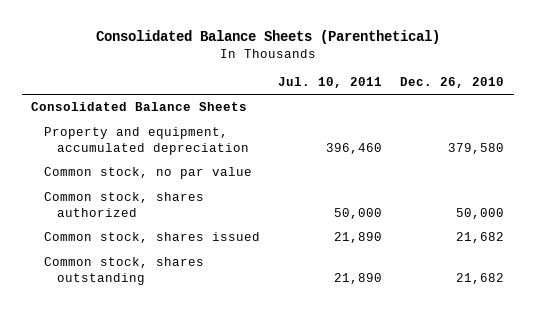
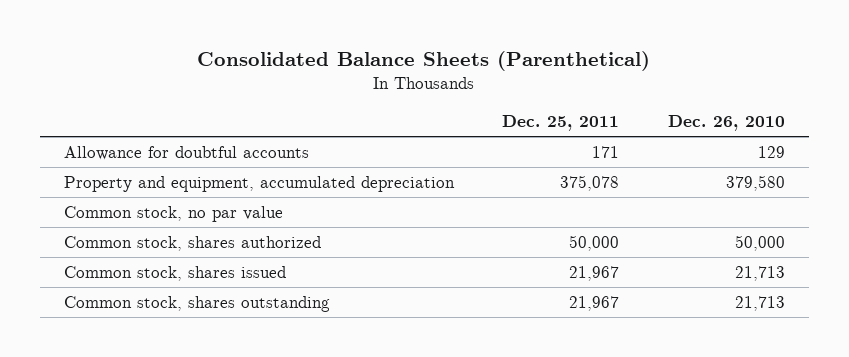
[278,77,383,89] Jul. 10, 2011 -> none
none -> [502,114,620,131] Dec. 25, 2011
[31,102,248,112] Consolidated Balance Sheets -> none
none -> [63,145,309,160] Allowance for doubtful accounts
[456,232,505,244] 21,682 -> [735,265,786,281] 21,713
[456,273,505,285] 21,682 -> [735,295,786,311] 21,713

